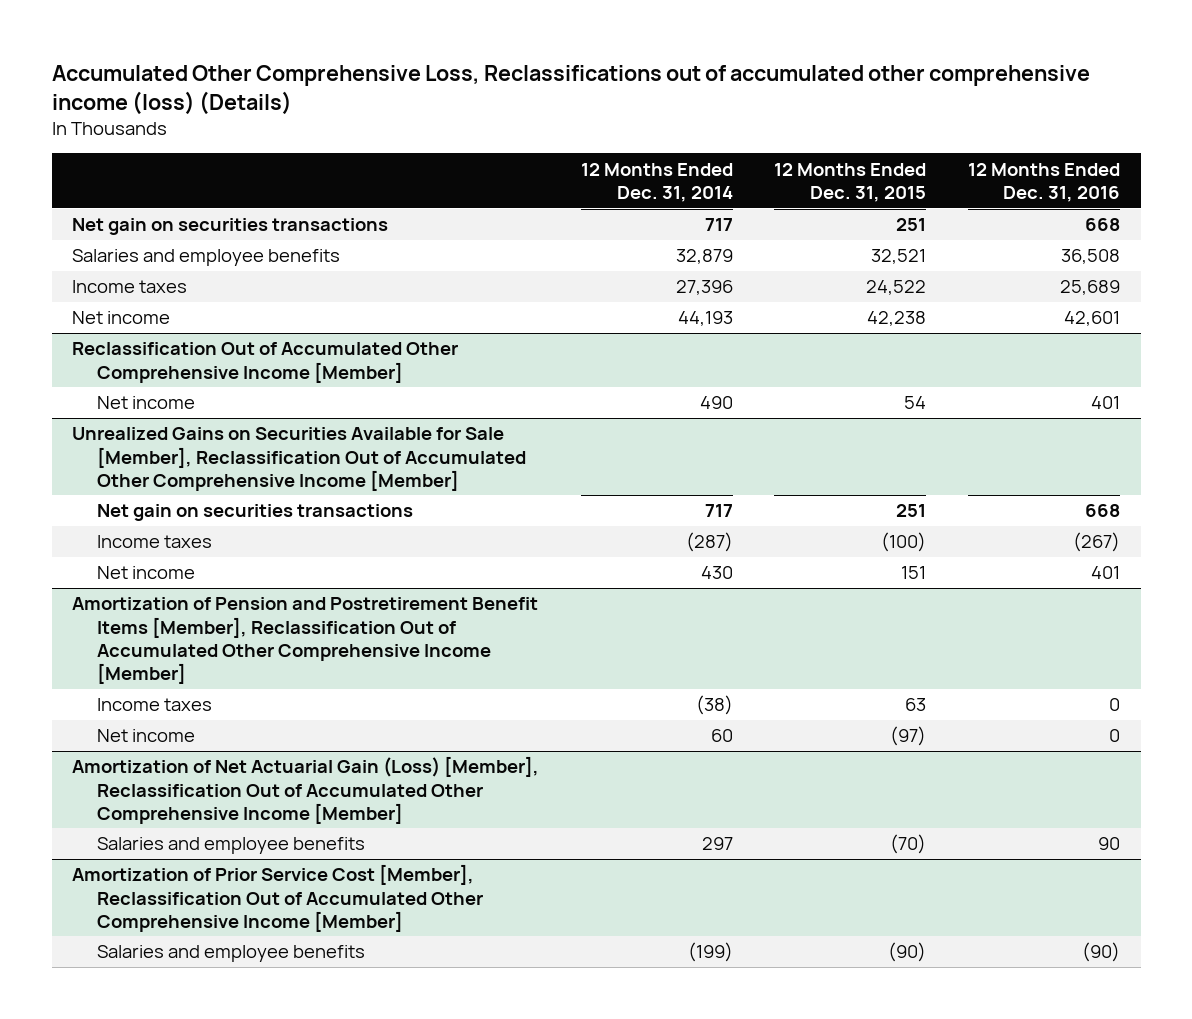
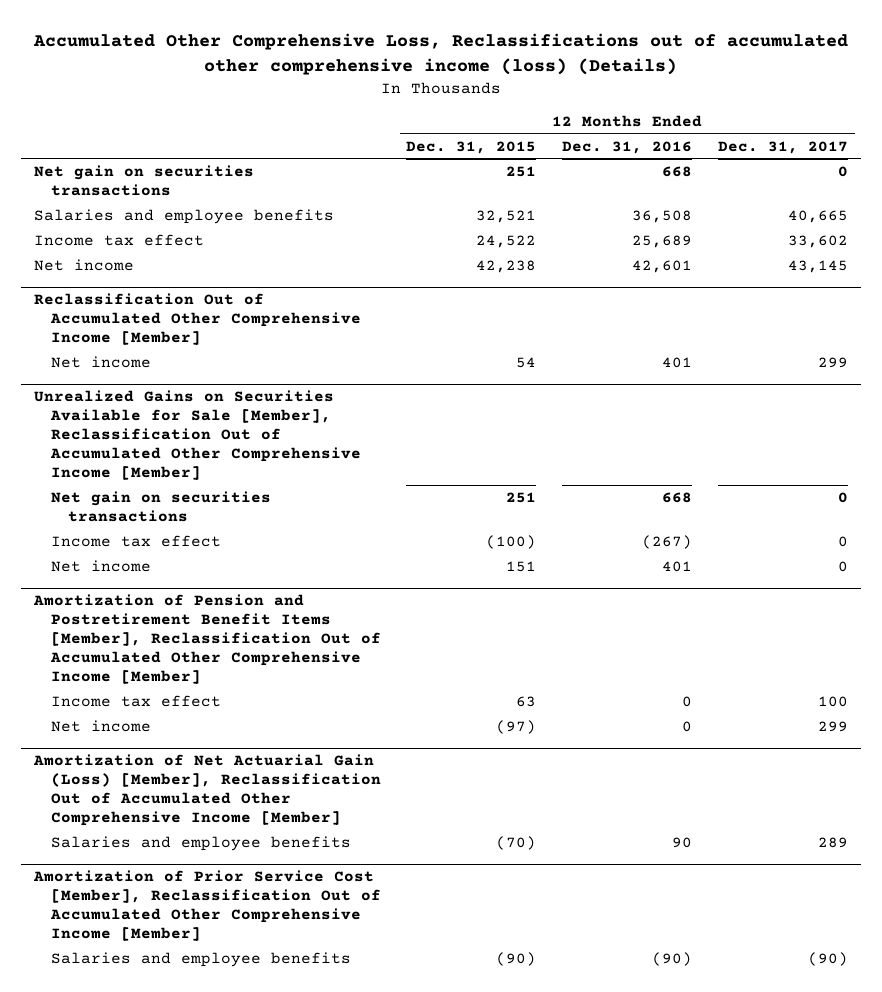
[580,162,733,202] 12 Months Ended Dec. 31, 2014 -> none
none -> [718,140,849,154] Dec. 31, 2017
[72,280,188,294] Income taxes -> [33,234,204,247] Income tax effect
[96,535,212,549] Income taxes -> [50,535,221,548] Income tax effect
[96,698,212,712] Income taxes -> [50,695,221,708] Income tax effect

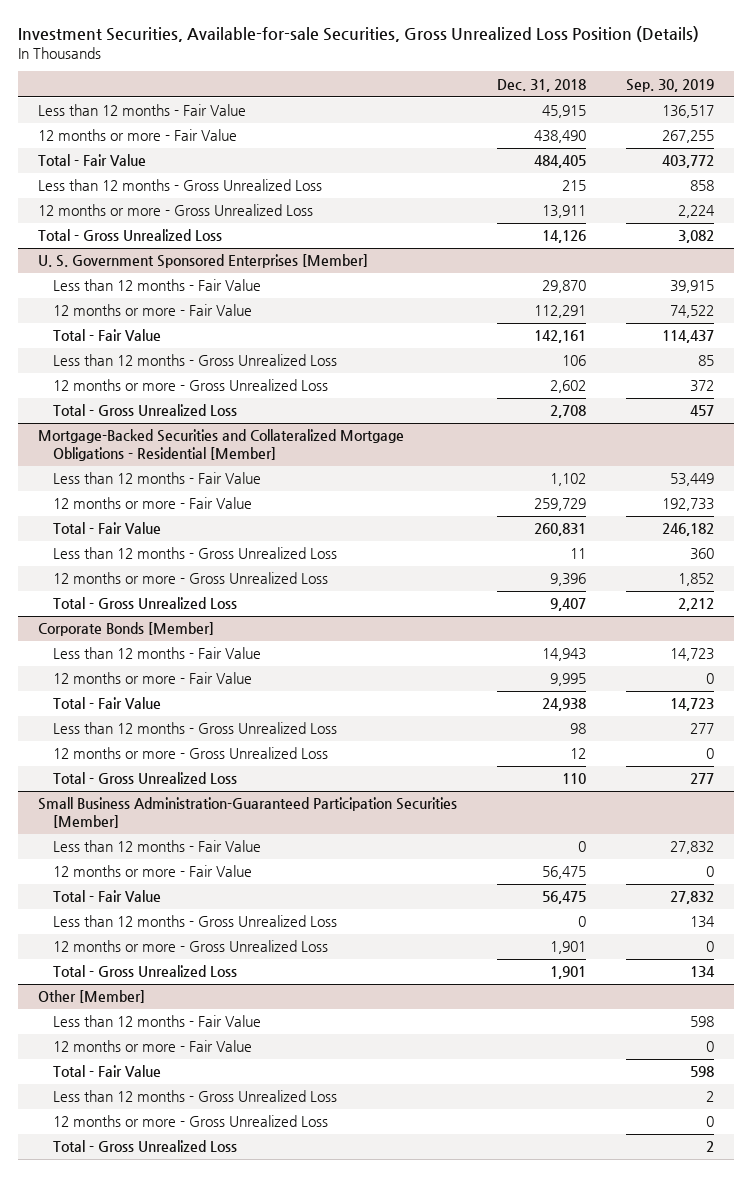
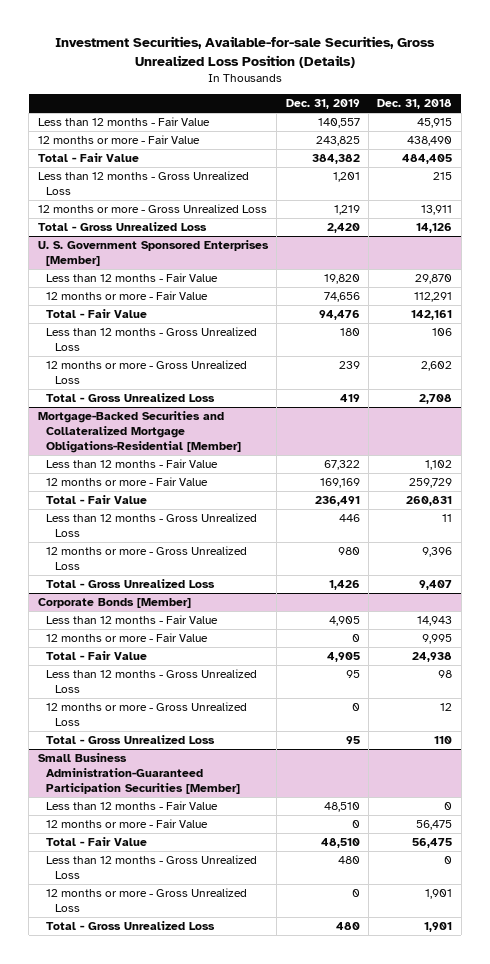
[625,78,714,92] Sep. 30, 2019 -> none
none -> [285,99,360,110] Dec. 31, 2019
[38,429,405,461] Mortgage-Backed Securities and Collateralized Mortgage Obligations - Residential [Member] -> [37,411,242,454] Mortgage-Backed Securities and Collateralized Mortgage Obligations-Residential [Member]
[38,990,146,1004] Other [Member] -> none
[52,1015,261,1028] Less than 12 months - Fair Value -> none
[52,1040,252,1053] 12 months or more - Fair Value -> none
[52,1065,161,1078] Total - Fair Value -> none
[52,1090,337,1103] Less than 12 months - Gross Unrealized Loss -> none
[52,1115,328,1128] 12 months or more - Gross Unrealized Loss -> none
[52,1140,237,1153] Total - Gross Unrealized Loss -> none

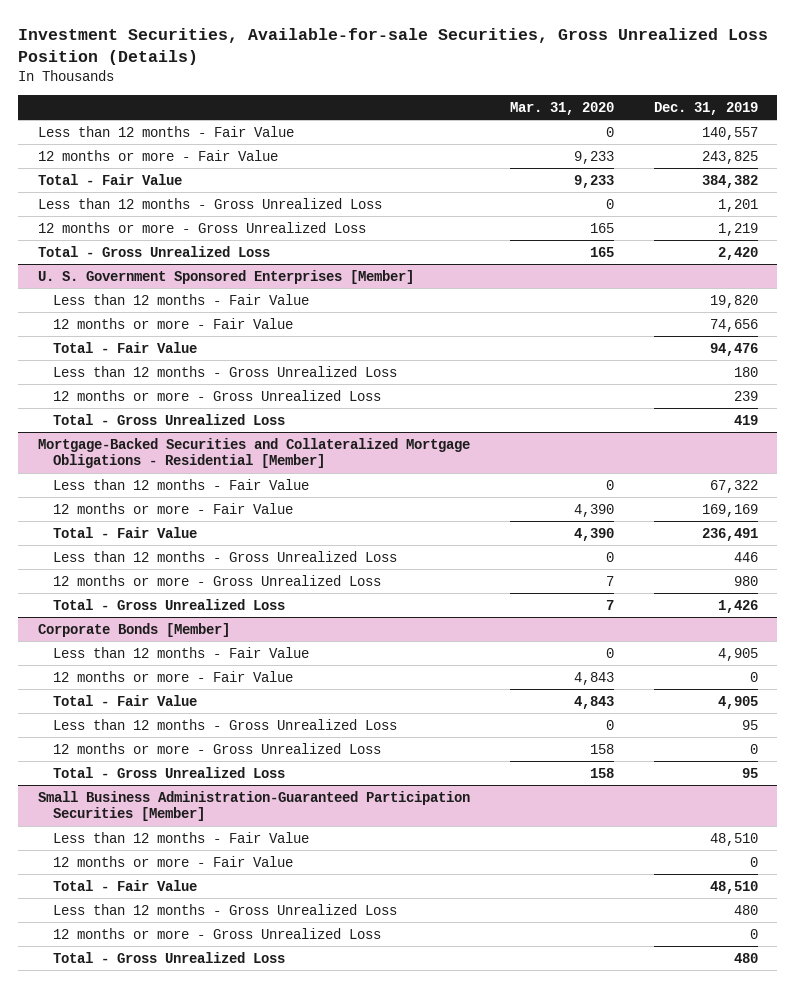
[377,99,453,110] Dec. 31, 2018 -> none
none -> [509,101,614,115] Mar. 31, 2020
[37,411,242,454] Mortgage-Backed Securities and Collateralized Mortgage Obligations-Residential [Member] -> [37,437,470,469] Mortgage-Backed Securities and Collateralized Mortgage Obligations - Residential [Member]

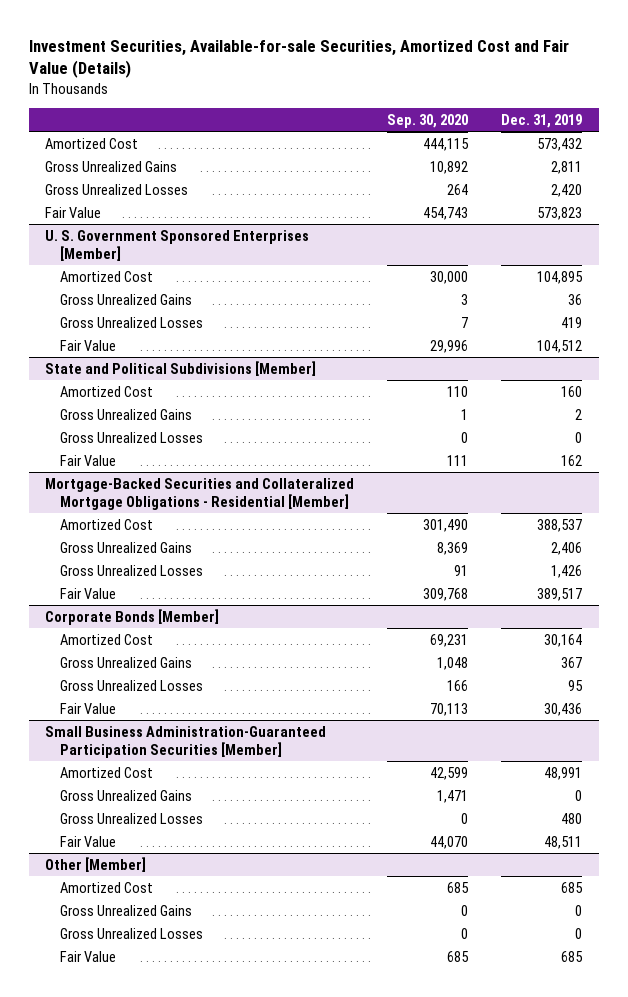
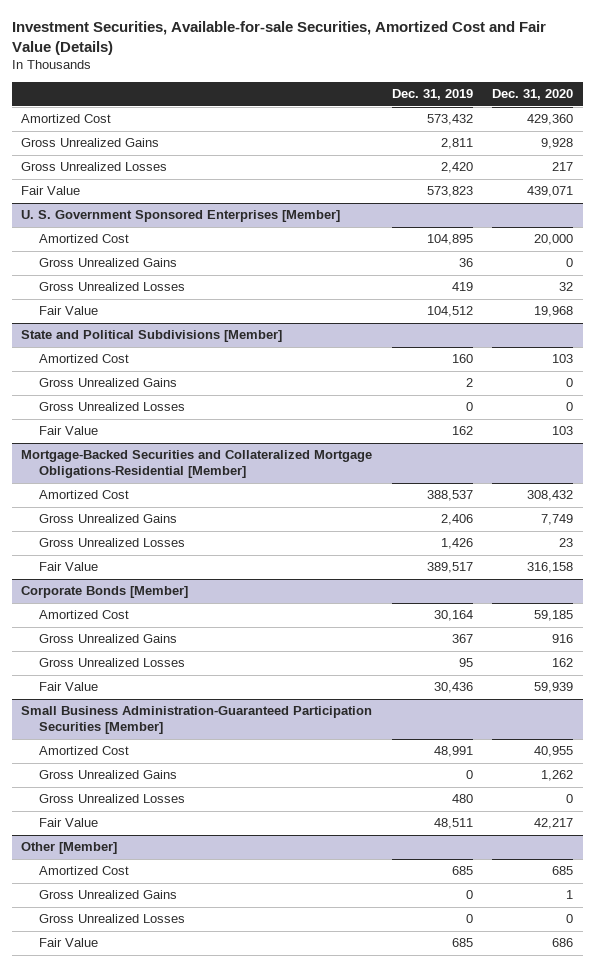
[387,113,469,128] Sep. 30, 2020 -> none
none -> [492,89,574,101] Dec. 31, 2020
[45,477,355,510] Mortgage-Backed Securities and Collateralized Mortgage Obligations - Residential [Member] -> [21,450,373,479] Mortgage-Backed Securities and Collateralized Mortgage Obligations-Residential [Member]

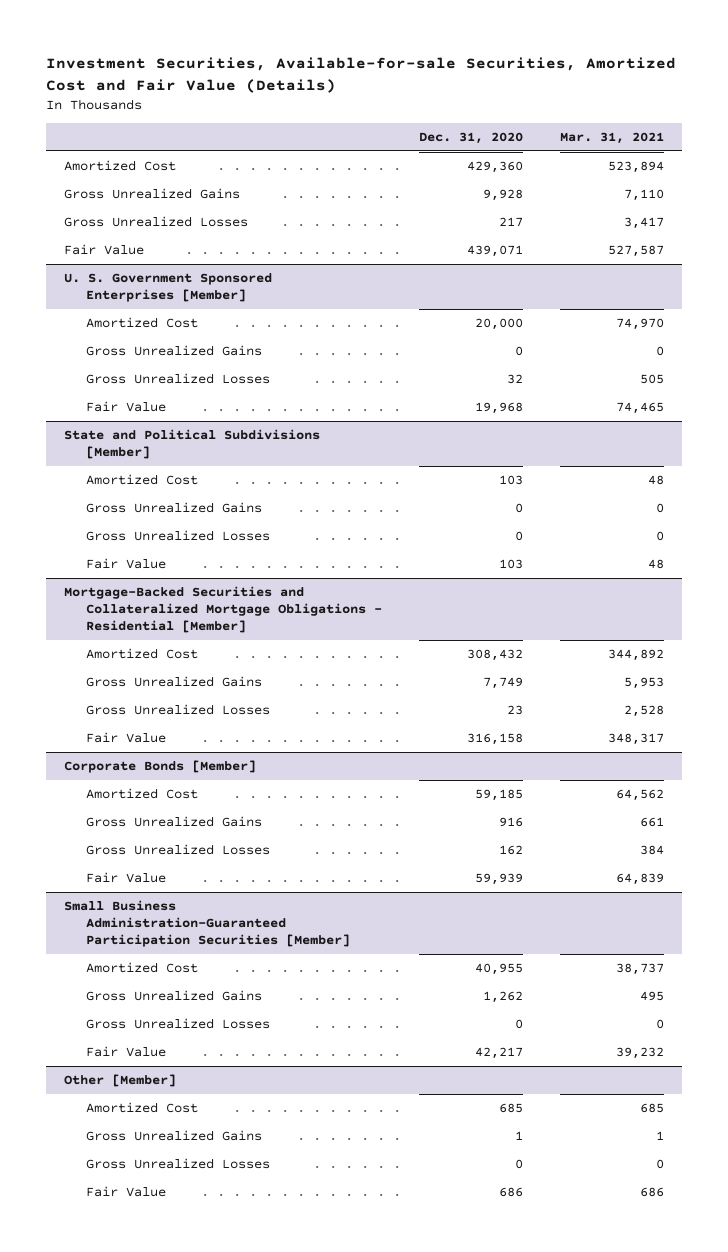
[391,89,473,101] Dec. 31, 2019 -> none
none -> [559,131,664,144] Mar. 31, 2021
[21,450,373,479] Mortgage-Backed Securities and Collateralized Mortgage Obligations-Residential [Member] -> [64,586,383,634] Mortgage-Backed Securities and Collateralized Mortgage Obligations - Residential [Member]

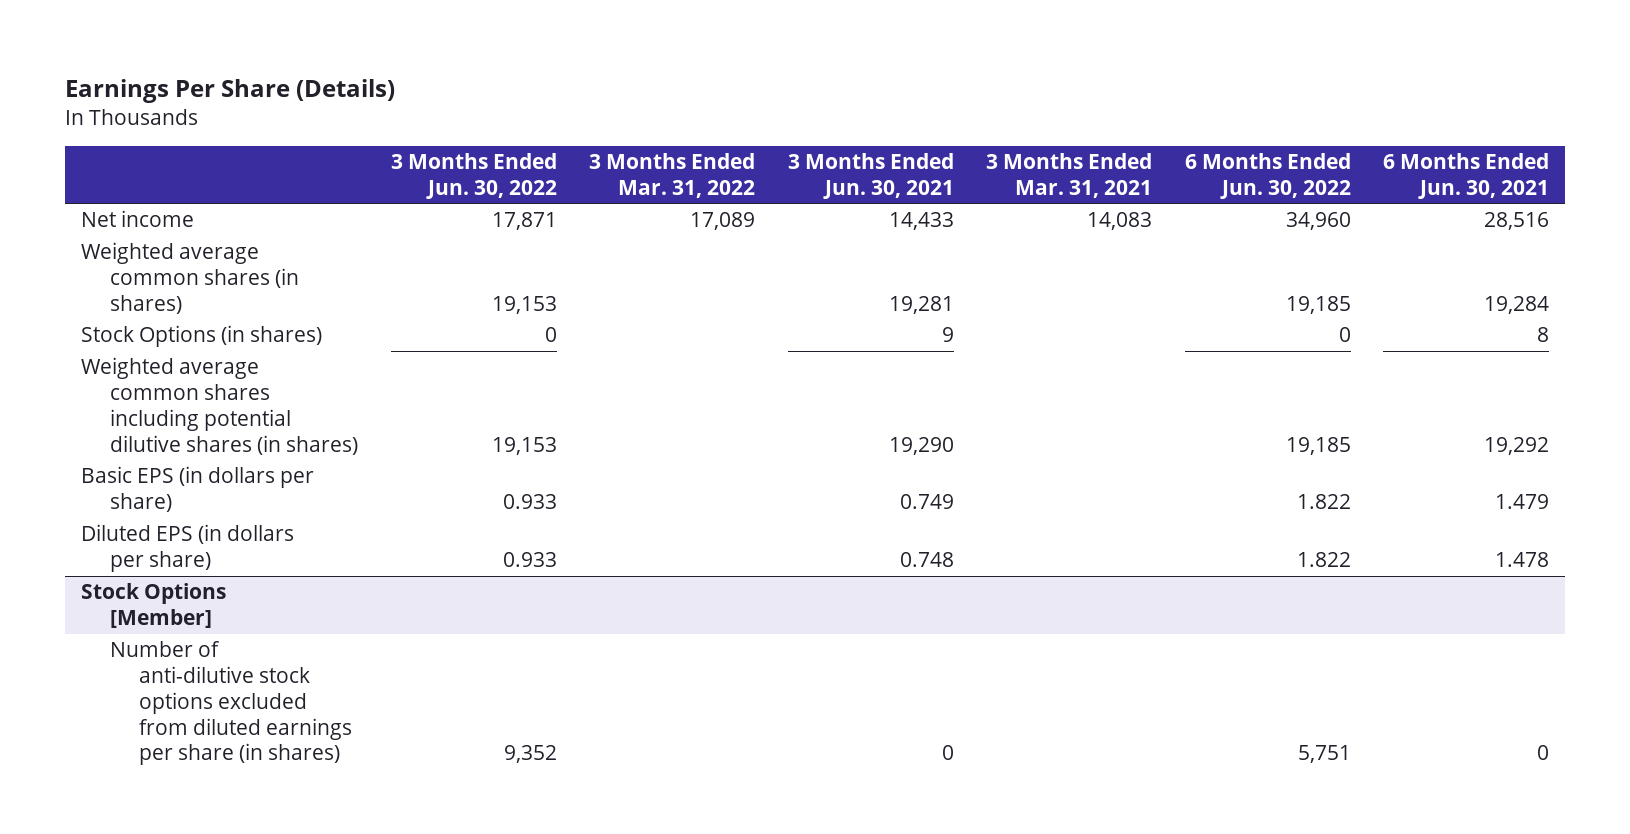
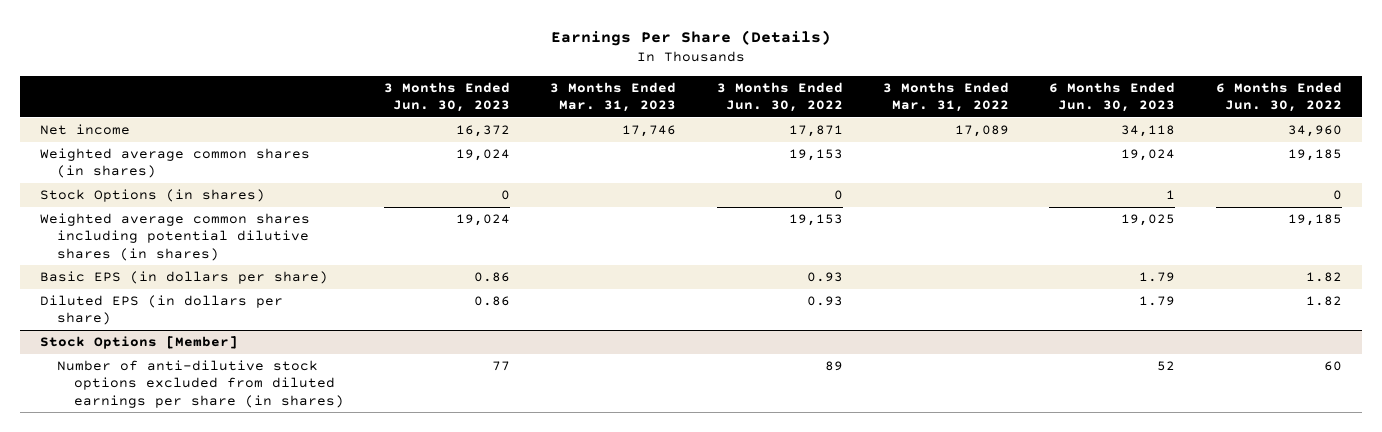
[787,152,954,199] 3 Months Ended Jun. 30, 2021 -> none
[986,152,1153,198] 3 Months Ended Mar. 31, 2021 -> none
[1382,152,1549,199] 6 Months Ended Jun. 30, 2021 -> none
none -> [383,81,510,113] 3 Months Ended Jun. 30, 2023
none -> [550,81,677,113] 3 Months Ended Mar. 31, 2023
none -> [1049,81,1176,113] 6 Months Ended Jun. 30, 2023
[502,494,557,510] 0.933 -> [806,272,843,283] 0.93
[1296,494,1351,510] 1.822 -> [1305,272,1342,283] 1.82
[502,552,557,568] 0.933 -> [806,296,843,307] 0.93
[1296,552,1351,568] 1.822 -> [1305,296,1342,307] 1.82
[503,745,557,764] 9,352 -> [824,361,843,372] 89
[1297,745,1351,764] 5,751 -> [1323,361,1342,372] 60

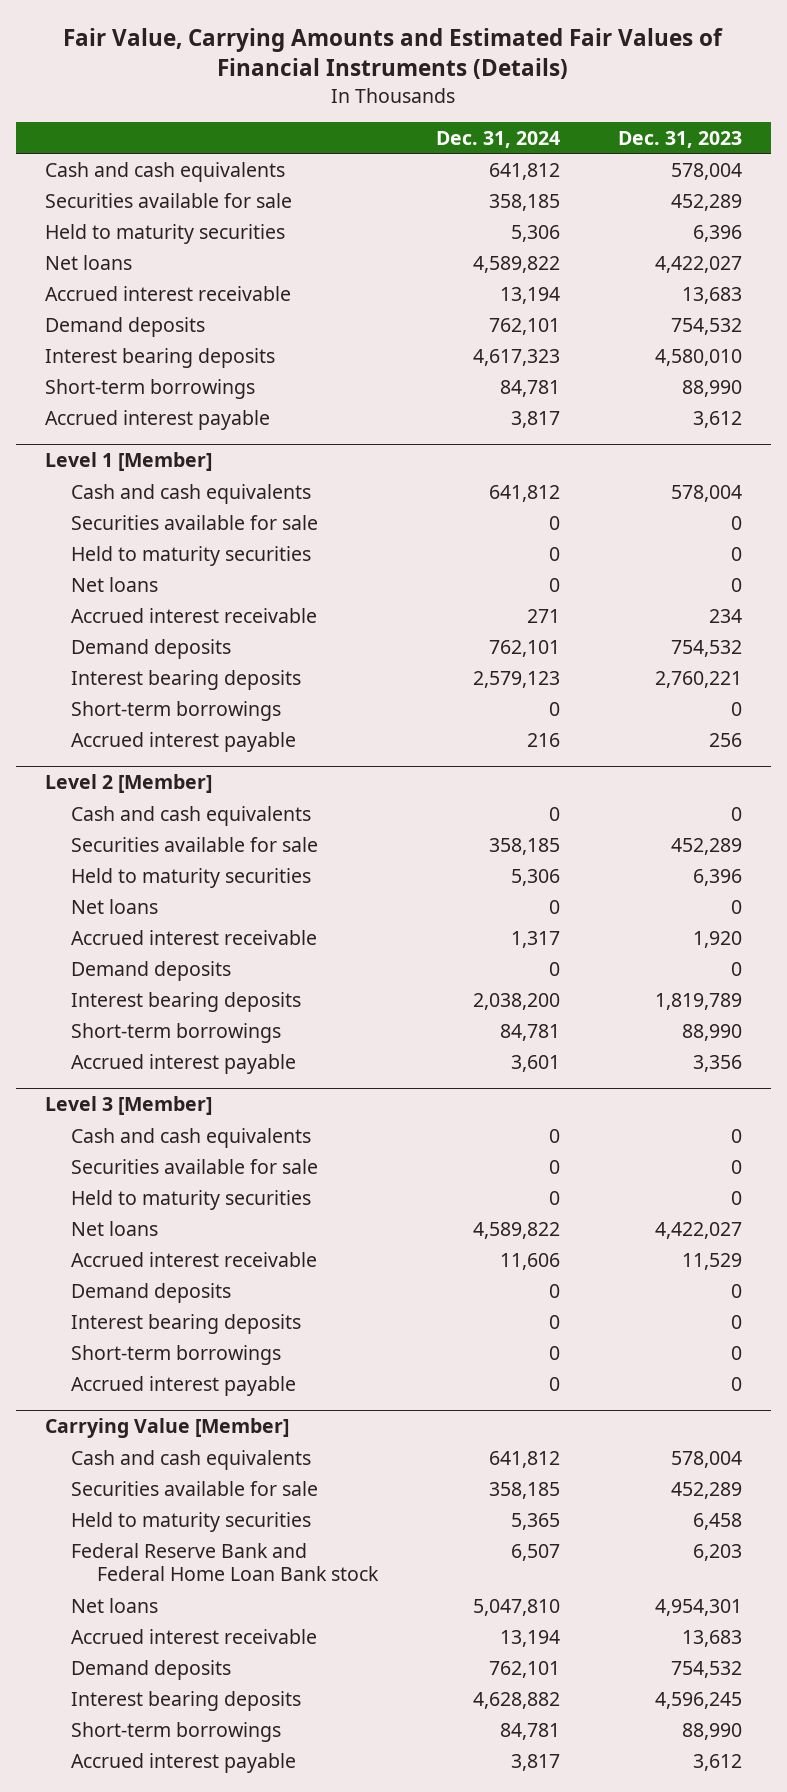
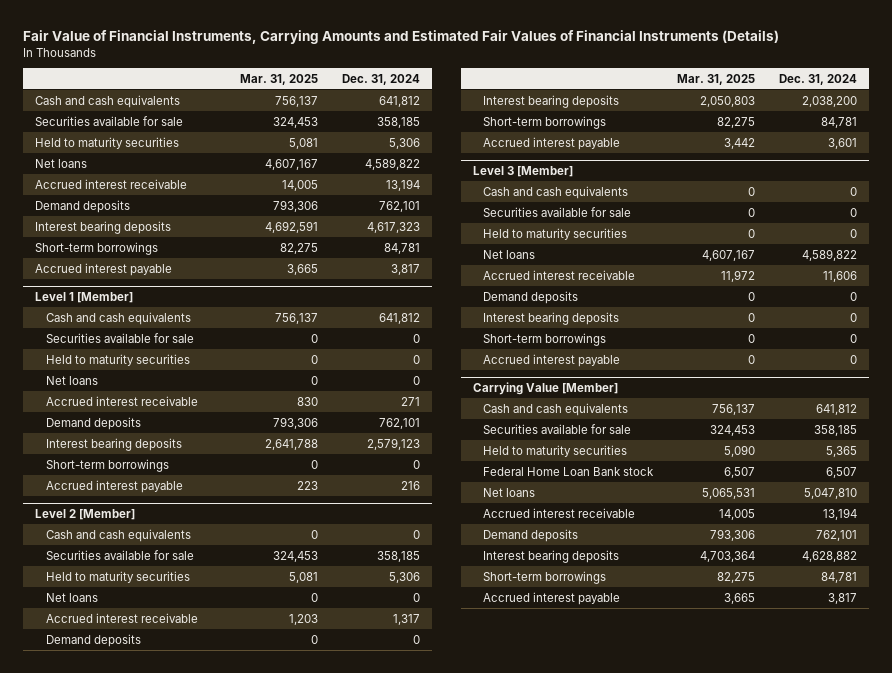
[63,28,724,80] Fair Value, Carrying Amounts and Estimated Fair Values of Financial Instruments (Details) -> [22,29,779,44] Fair Value of Financial Instruments, Carrying Amounts and Estimated Fair Values of Financial Instruments (Details)
[617,130,742,148] Dec. 31, 2023 -> none
none -> [239,73,318,85] Mar. 31, 2025
[70,1542,379,1582] Federal Reserve Bank and Federal Home Loan Bank stock -> [483,466,655,476] Federal Home Loan Bank stock

